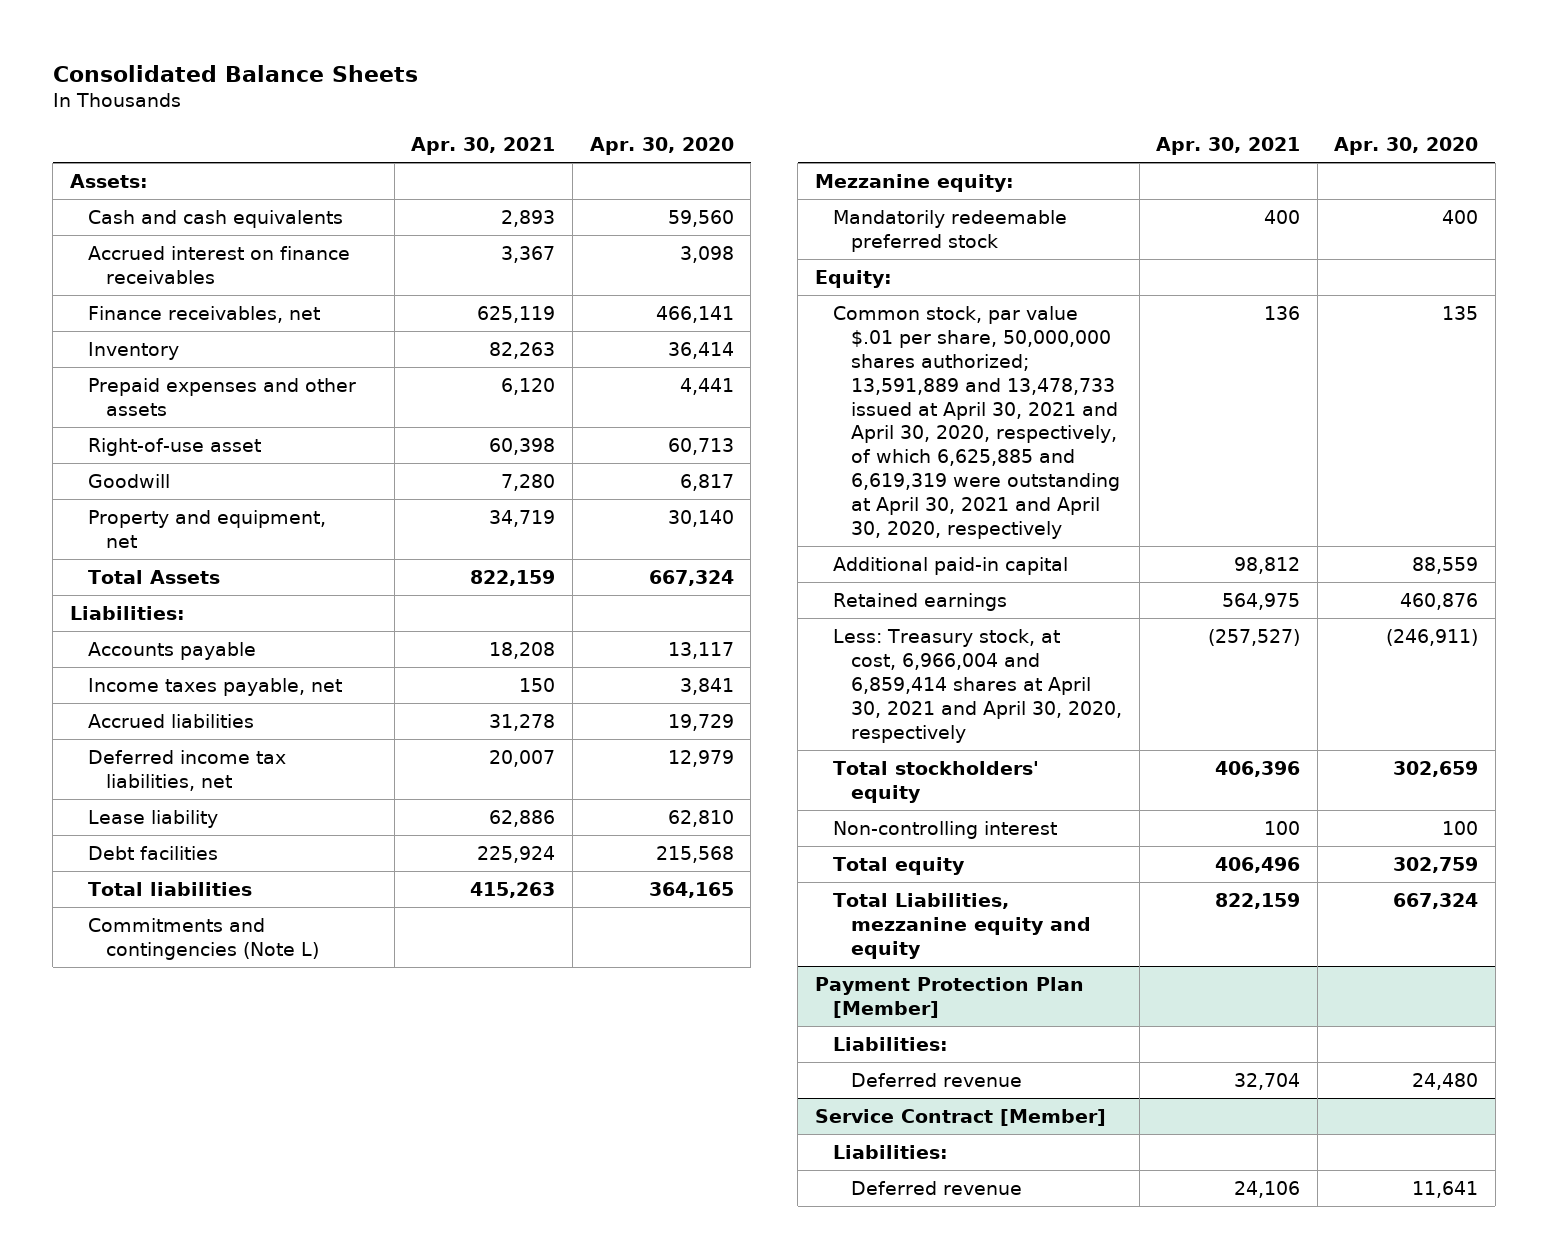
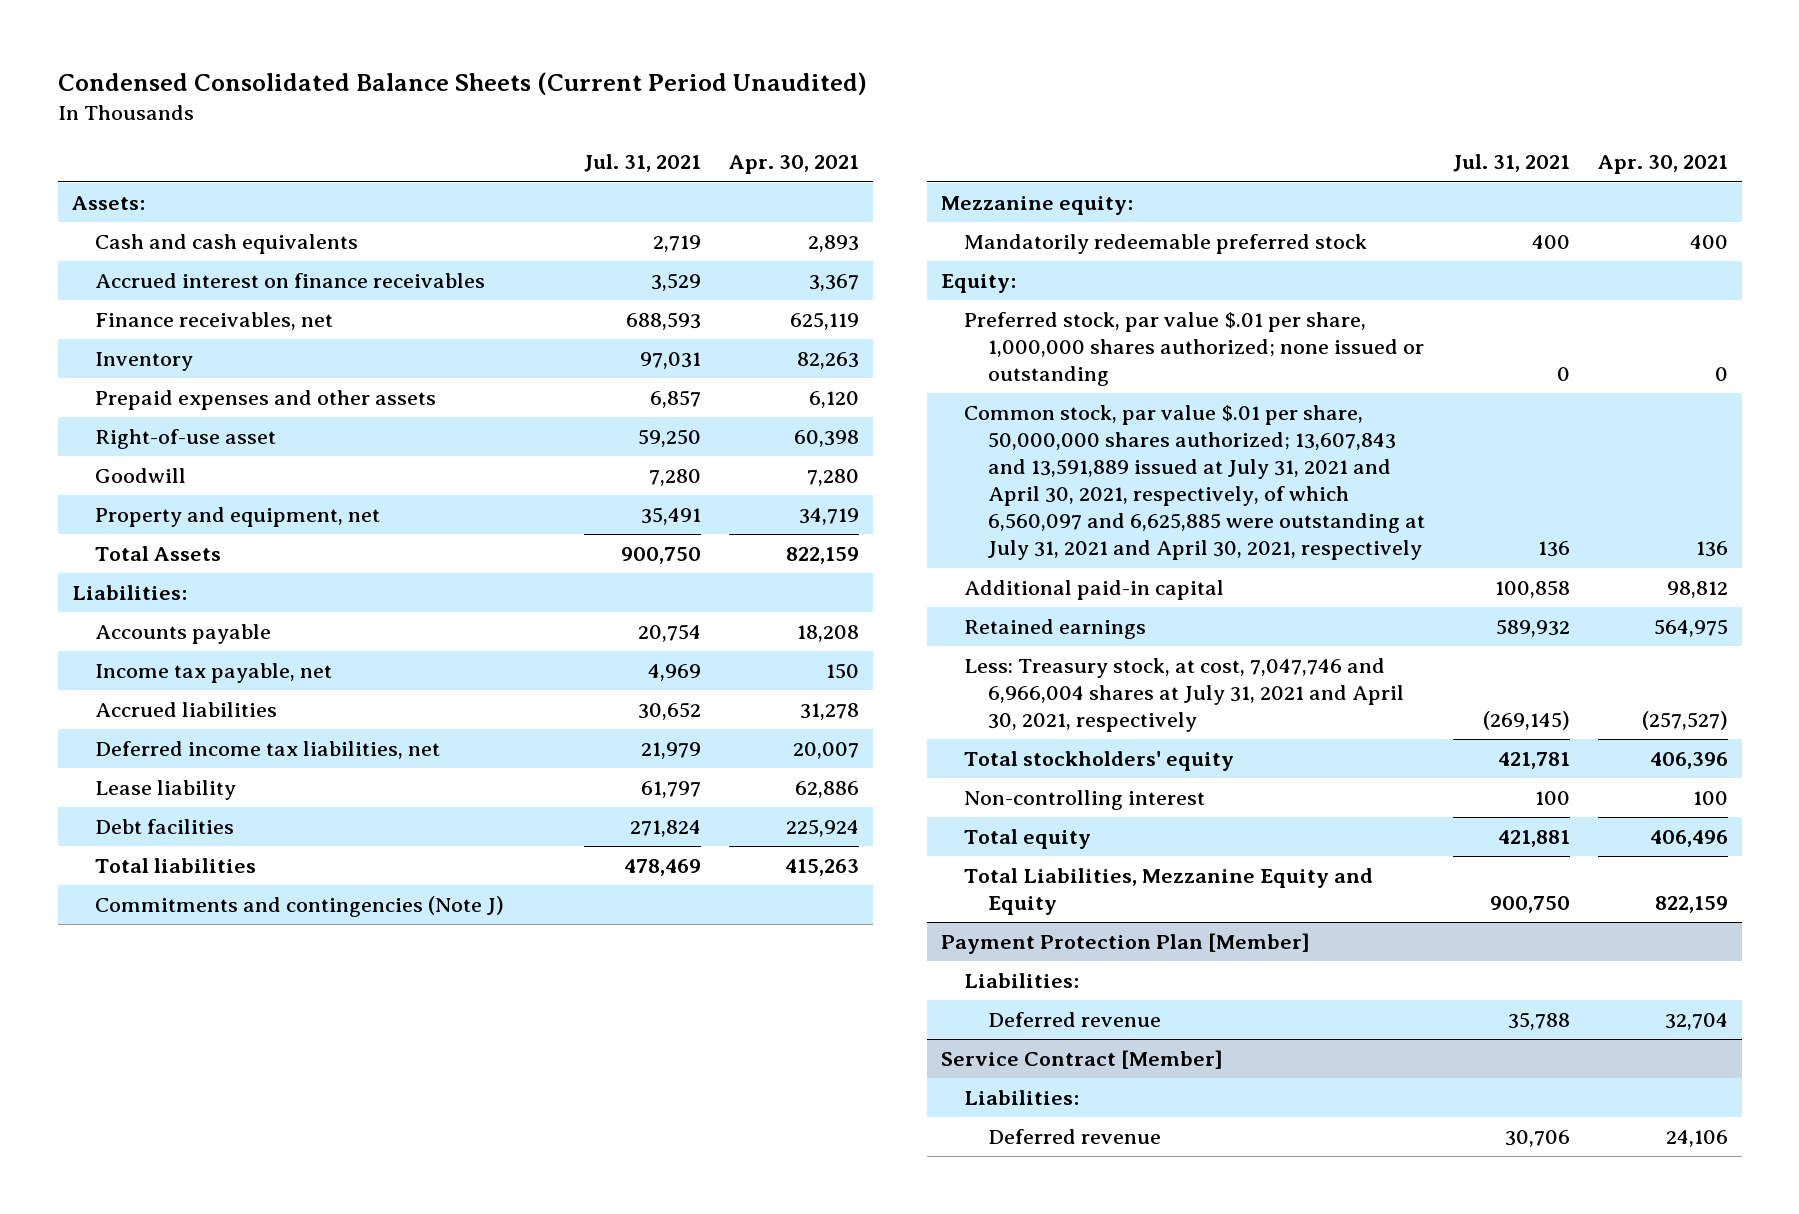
[52,64,418,82] Consolidated Balance Sheets -> [57,72,867,96] Condensed Consolidated Balance Sheets (Current Period Unaudited)
[589,136,734,155] Apr. 30, 2020 -> none
none -> [583,154,701,173] Jul. 31, 2021
[88,677,343,696] Income taxes payable, net -> [95,663,333,684] Income tax payable, net
[88,917,320,960] Commitments and contingencies (Note L) -> [95,896,505,918] Commitments and contingencies (Note J)
none -> [964,312,1425,387] Preferred stock, par value $.01 per share, 1,000,000 shares authorized; none issued or outstanding
[832,305,1121,540] Common stock, par value $.01 per share, 50,000,000 shares authorized; 13,591,889 and 13,478,733 issued at April 30, 2021 and April 30, 2020, respectively, of which 6,625,885 and 6,619,319 were outstanding at April 30, 2021 and April 30, 2020, respectively -> [964,405,1426,561] Common stock, par value $.01 per share, 50,000,000 shares authorized; 13,607,843 and 13,591,889 issued at July 31, 2021 and April 30, 2021, respectively, of which 6,560,097 and 6,625,885 were outstanding at July 31, 2021 and April 30, 2021, respectively
[832,628,1123,743] Less: Treasury stock, at cost, 6,966,004 and 6,859,414 shares at April 30, 2021 and April 30, 2020, respectively -> [964,658,1405,733] Less: Treasury stock, at cost, 7,047,746 and 6,966,004 shares at July 31, 2021 and April 30, 2021, respectively
[832,892,1092,959] Total Liabilities, mezzanine equity and equity -> [964,868,1374,916] Total Liabilities, Mezzanine Equity and Equity

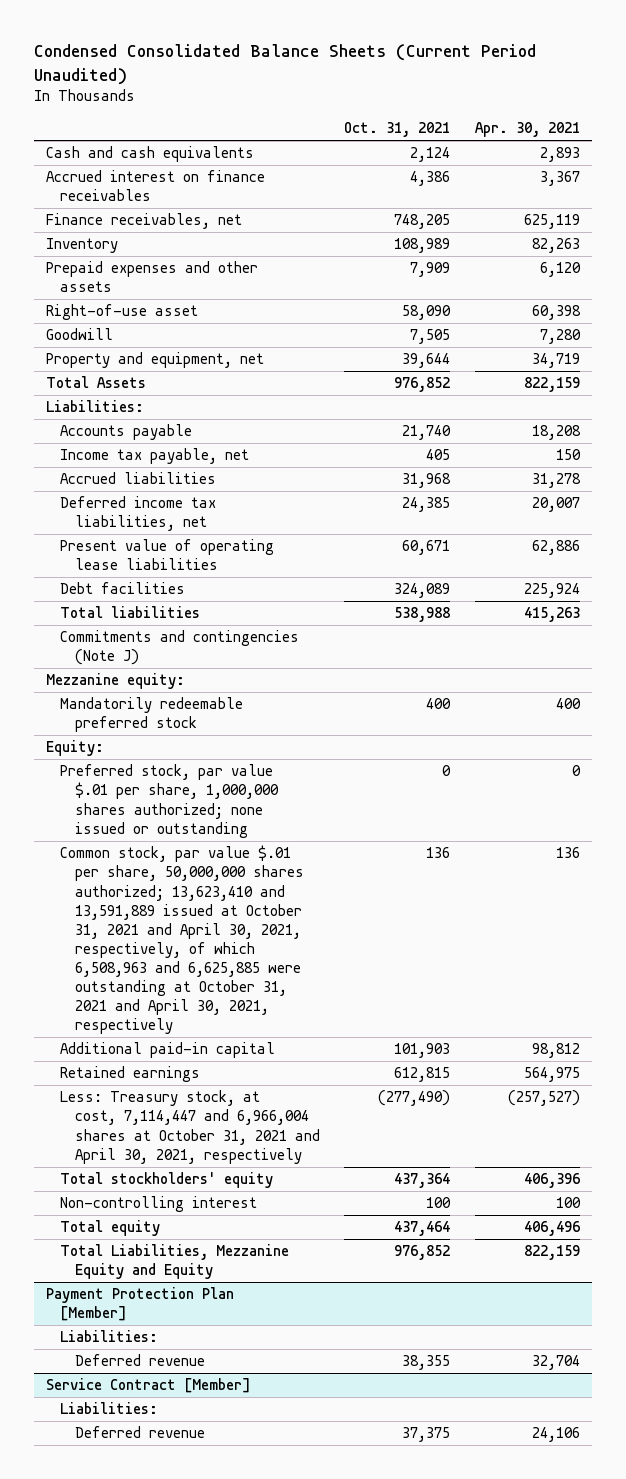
[583,154,701,173] Jul. 31, 2021 -> none
none -> [344,122,451,138] Oct. 31, 2021
[71,196,145,211] Assets: -> none
[95,780,237,801] Lease liability -> [60,539,275,571] Present value of operating lease liabilities
[964,405,1426,561] Common stock, par value $.01 per share, 50,000,000 shares authorized; 13,607,843 and 13,591,889 issued at July 31, 2021 and April 30, 2021, respectively, of which 6,560,097 and 6,625,885 were outstanding at July 31, 2021 and April 30, 2021, respectively -> [60,845,304,1035] Common stock, par value $.01 per share, 50,000,000 shares authorized; 13,623,410 and 13,591,889 issued at October 31, 2021 and April 30, 2021, respectively, of which 6,508,963 and 6,625,885 were outstanding at October 31, 2021 and April 30, 2021, respectively
[964,658,1405,733] Less: Treasury stock, at cost, 7,047,746 and 6,966,004 shares at July 31, 2021 and April 30, 2021, respectively -> [60,1090,320,1164] Less: Treasury stock, at cost, 7,114,447 and 6,966,004 shares at October 31, 2021 and April 30, 2021, respectively

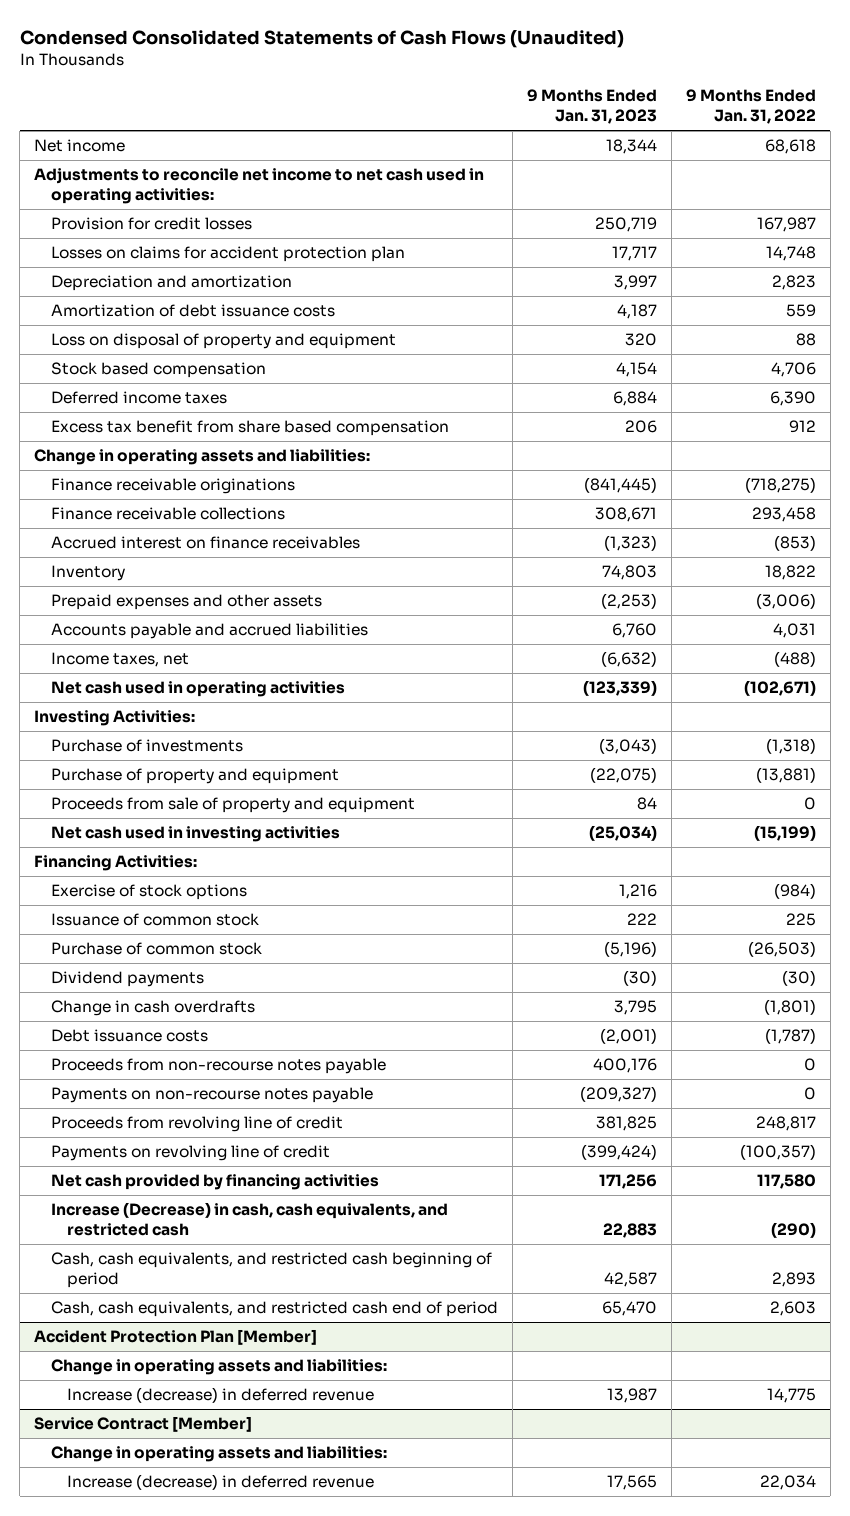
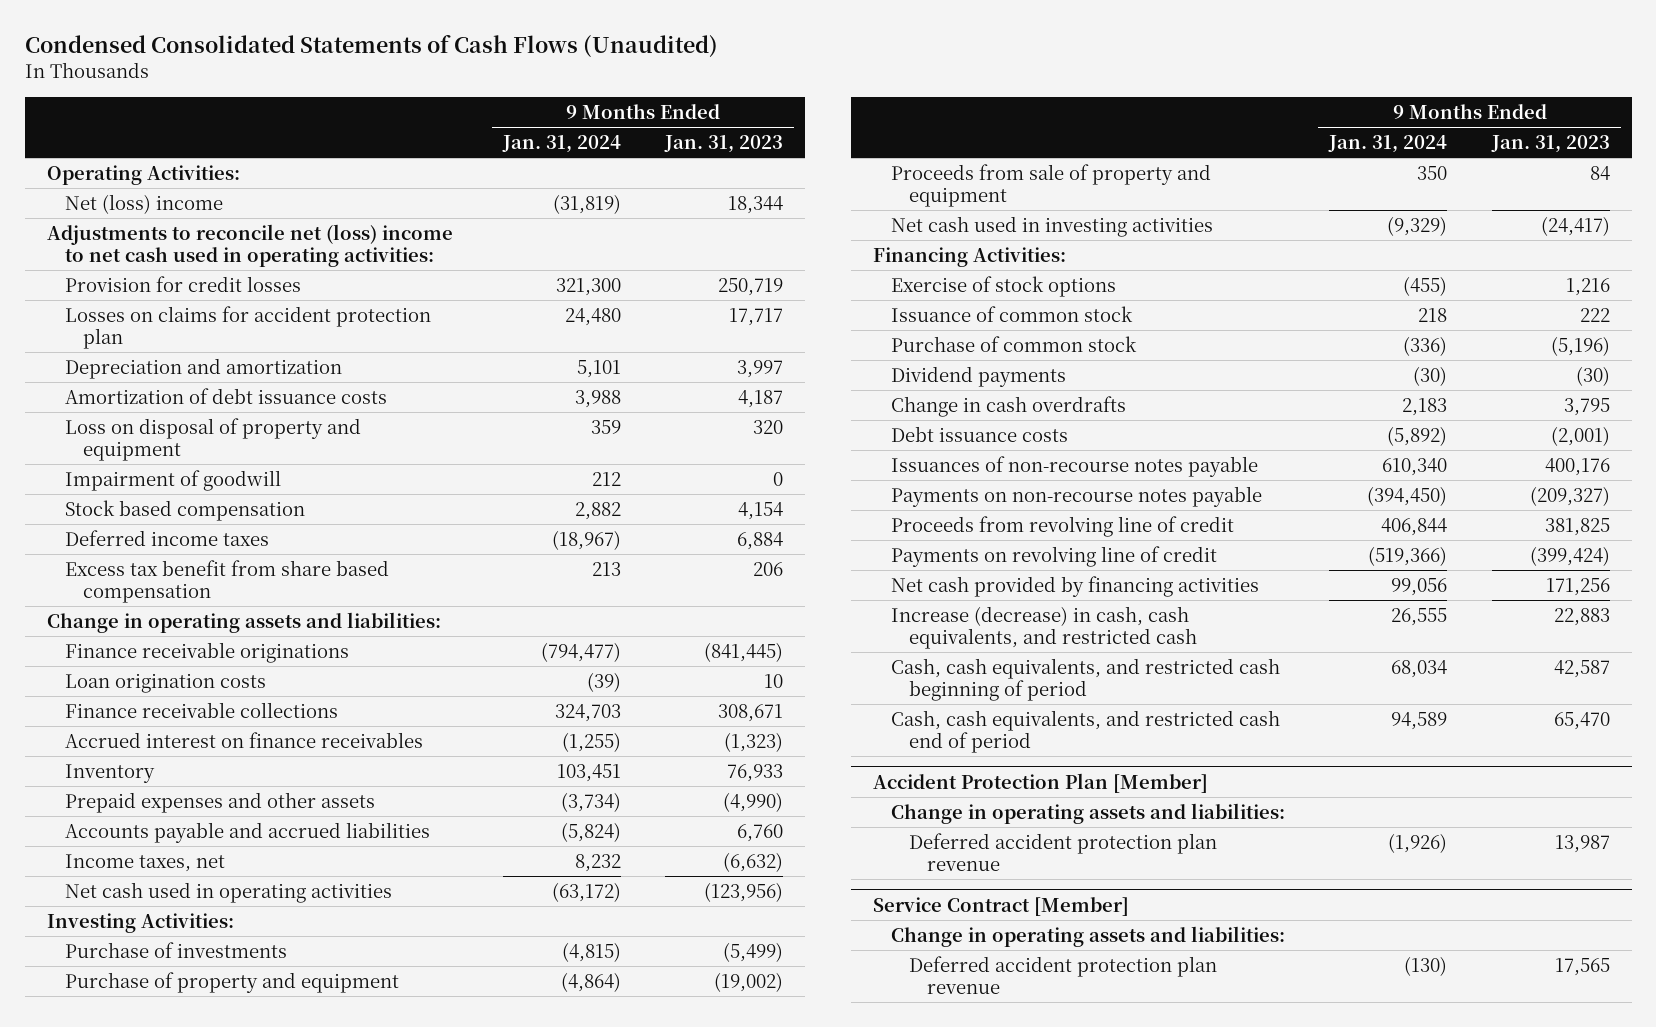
[685,89,816,125] 9 Months Ended Jan. 31, 2022 -> none
none -> [501,135,621,154] Jan. 31, 2024
none -> [46,164,240,185] Operating Activities:
[34,139,126,153] Net income -> [64,193,223,214] Net (loss) income
[34,168,485,205] Adjustments to reconcile net income to net cash used in operating activities: -> [46,223,453,267] Adjustments to reconcile net (loss) income to net cash used in operating activities:
none -> [64,469,281,491] Impairment of goodwill
none -> [64,672,266,693] Loan origination costs
[601,565,657,581] 74,803 -> [726,763,783,782] 76,933
[600,593,657,610] (2,253) -> [722,791,783,812] (4,990)
[582,680,657,697] (123,339) -> [703,881,783,902] (123,956)
[598,738,657,755] (3,043) -> [722,941,783,962] (5,499)
[589,767,657,784] (22,075) -> [713,971,783,992] (19,002)
[588,825,657,842] (25,034) -> [1540,215,1610,236] (24,417)
[50,1058,386,1075] Proceeds from non-recourse notes payable -> [891,455,1259,477] Issuances of non-recourse notes payable
[50,1202,448,1237] Increase (Decrease) in cash, cash equivalents, and restricted cash -> [891,605,1198,649] Increase (decrease) in cash, cash equivalents, and restricted cash
[66,1387,374,1404] Increase (decrease) in deferred revenue -> [909,832,1218,871] Deferred accident protection plan revenue
[66,1474,374,1491] Increase (decrease) in deferred revenue -> [909,955,1218,994] Deferred accident protection plan revenue

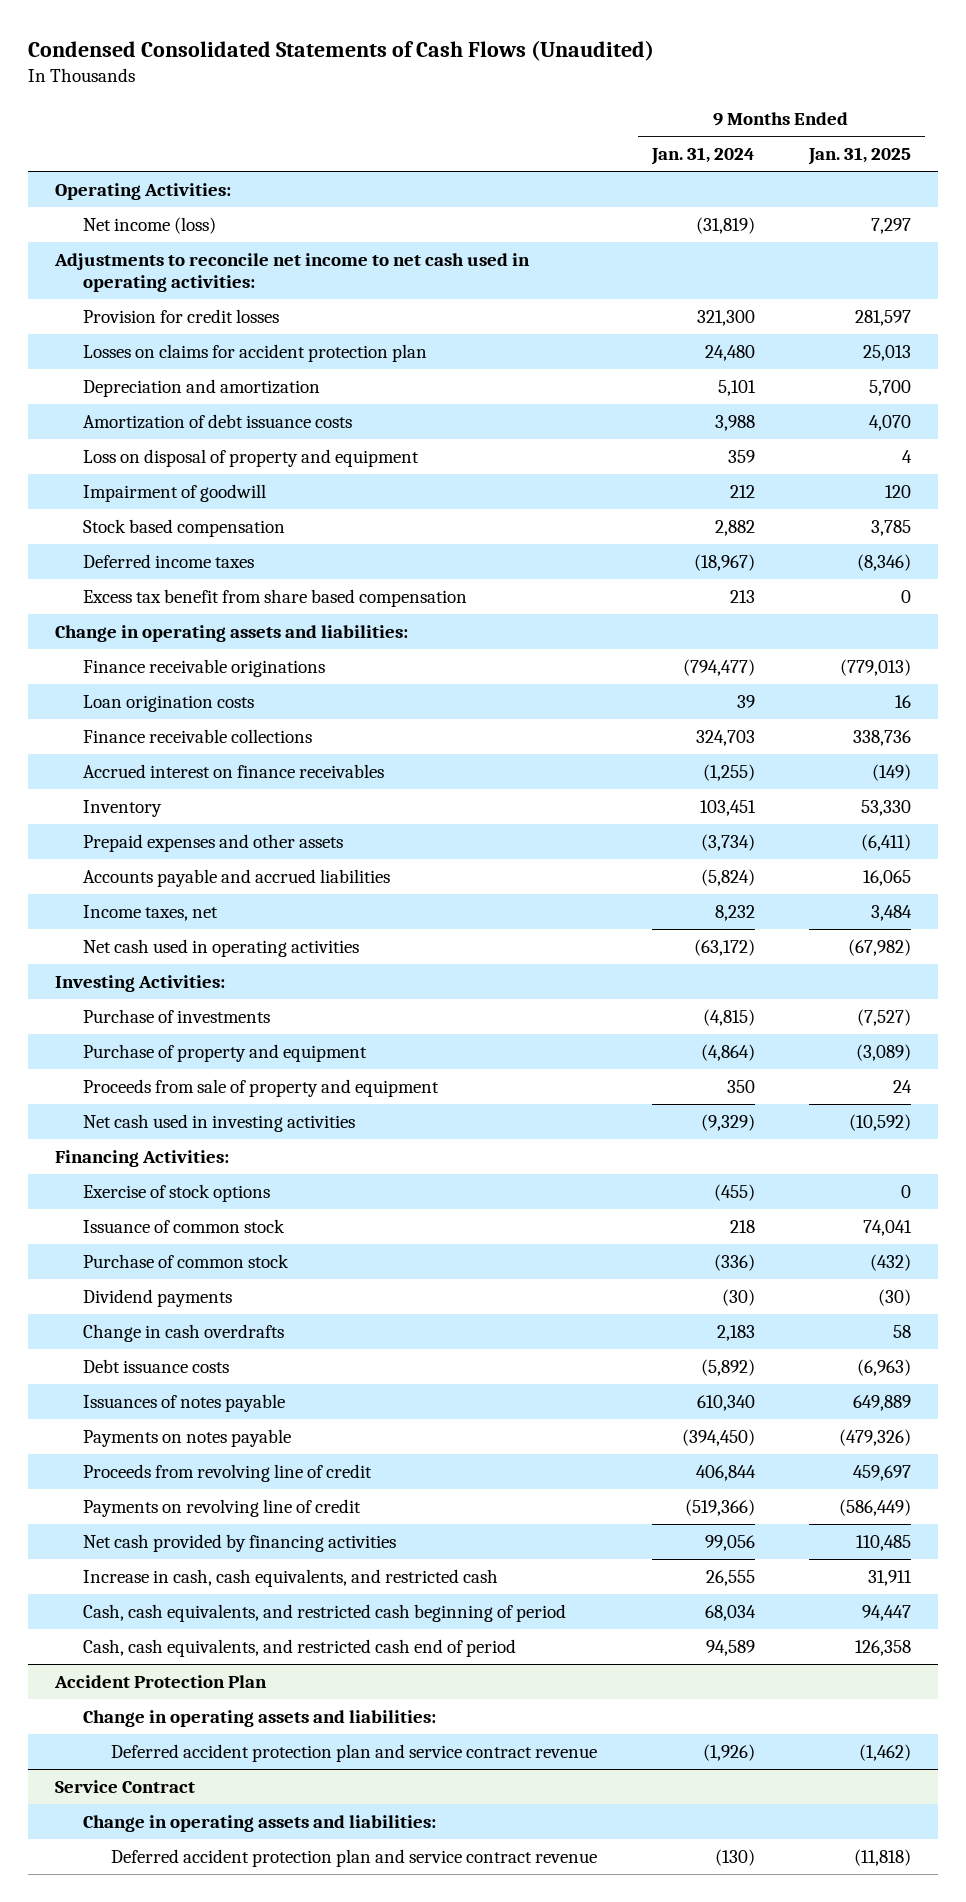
[663,135,783,154] Jan. 31, 2023 -> none
none -> [808,147,912,166] Jan. 31, 2025
[64,193,223,214] Net (loss) income -> [83,216,217,234] Net income (loss)
[46,223,453,267] Adjustments to reconcile net (loss) income to net cash used in operating activities: -> [54,252,531,292] Adjustments to reconcile net income to net cash used in operating activities:
[586,671,621,692] (39) -> [736,694,755,708] 39
[891,455,1259,477] Issuances of non-recourse notes payable -> [83,1393,286,1412] Issuances of notes payable
[891,485,1263,507] Payments on non-recourse notes payable -> [83,1428,292,1447] Payments on notes payable
[891,605,1198,649] Increase (decrease) in cash, cash equivalents, and restricted cash -> [83,1568,499,1587] Increase in cash, cash equivalents, and restricted cash
[873,772,1209,793] Accident Protection Plan [Member] -> [54,1674,268,1688] Accident Protection Plan
[909,832,1218,871] Deferred accident protection plan revenue -> [111,1743,598,1762] Deferred accident protection plan and service contract revenue
[873,896,1130,916] Service Contract [Member] -> [55,1779,196,1793] Service Contract
[909,955,1218,994] Deferred accident protection plan revenue -> [111,1848,598,1867] Deferred accident protection plan and service contract revenue

